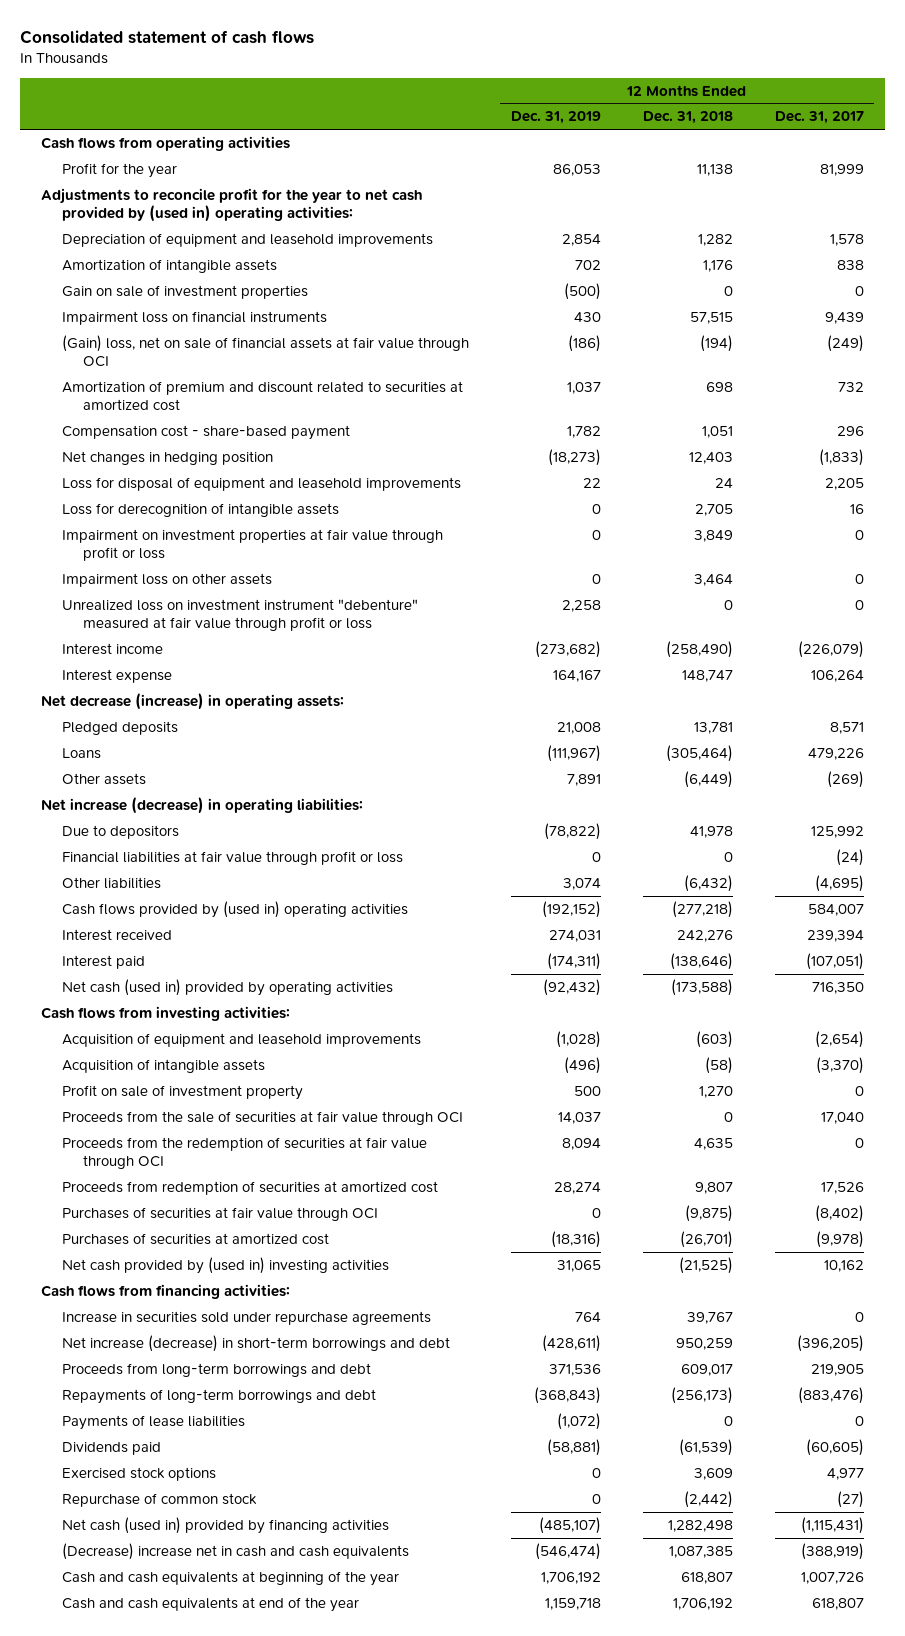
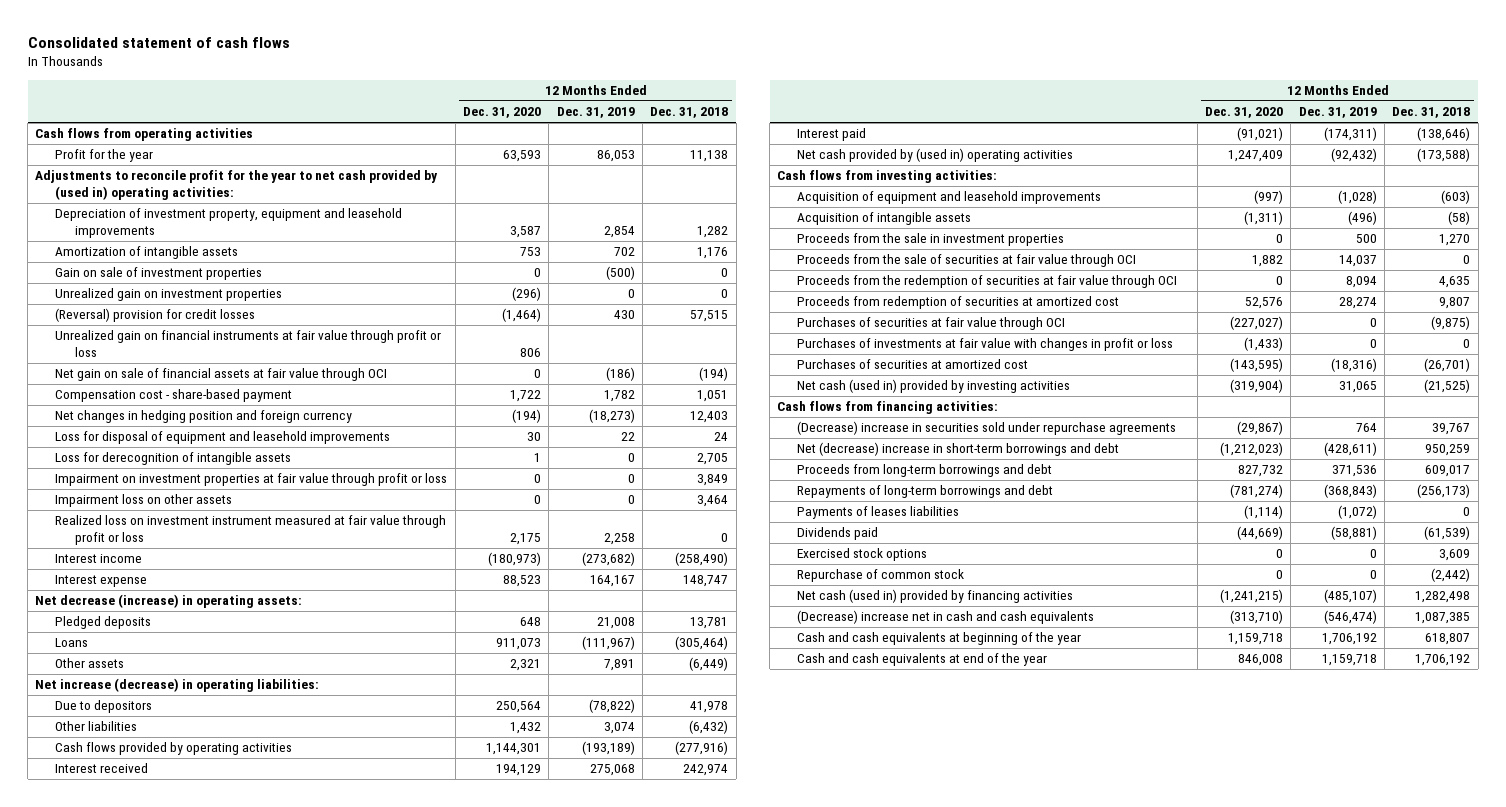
[774,111,864,125] Dec. 31, 2017 -> none
none -> [463,107,542,119] Dec. 31, 2020
[61,232,433,247] Depreciation of equipment and leasehold improvements -> [55,208,403,239] Depreciation of investment property, equipment and leasehold improvements
[61,380,463,412] Amortization of premium and discount related to securities at amortized cost -> none
none -> [55,288,283,302] Unrealized gain on investment properties
[61,310,327,325] Impairment loss on financial instruments -> [55,308,256,323] (Reversal) provision for credit losses
none -> [55,330,442,358] Unrealized gain on financial instruments at fair value through profit or loss
[61,334,469,368] (Gain) loss, net on sale of financial assets at fair value through OCI -> [55,368,388,382] Net gain on sale of financial assets at fair value through OCI
[61,450,273,465] Net changes in hedging position -> [55,410,353,424] Net changes in hedging position and foreign currency
[61,598,418,632] Unrealized loss on investment instrument "debenture" measured at fair value through profit or loss -> [55,515,447,546] Realized loss on investment instrument measured at fair value through profit or loss
[61,850,403,865] Financial liabilities at fair value through profit or loss -> none
[61,900,408,918] Cash flows provided by (used in) operating activities -> [55,742,293,756] Cash flows provided by operating activities
[541,900,601,918] (192,152) -> [581,741,635,756] (193,189)
[671,900,733,918] (277,218) -> [675,741,729,756] (277,916)
[548,929,601,942] 274,031 -> [589,764,635,777] 275,068
[676,929,733,942] 242,276 -> [683,764,729,777] 242,974
[61,978,393,996] Net cash (used in) provided by operating activities -> [797,148,1074,163] Net cash provided by (used in) operating activities
[61,1084,303,1100] Profit on sale of investment property -> [797,233,1065,247] Proceeds from the sale in investment properties
none -> [797,338,1174,352] Purchases of investments at fair value with changes in profit or loss
[61,1256,389,1274] Net cash provided by (used in) investing activities -> [797,379,1071,394] Net cash (used in) provided by investing activities
[61,1310,431,1325] Increase in securities sold under repurchase agreements -> [797,421,1177,436] (Decrease) increase in securities sold under repurchase agreements
[61,1334,450,1352] Net increase (decrease) in short-term borrowings and debt -> [797,442,1120,457] Net (decrease) increase in short-term borrowings and debt
[61,1414,245,1430] Payments of lease liabilities -> [797,506,960,520] Payments of leases liabilities

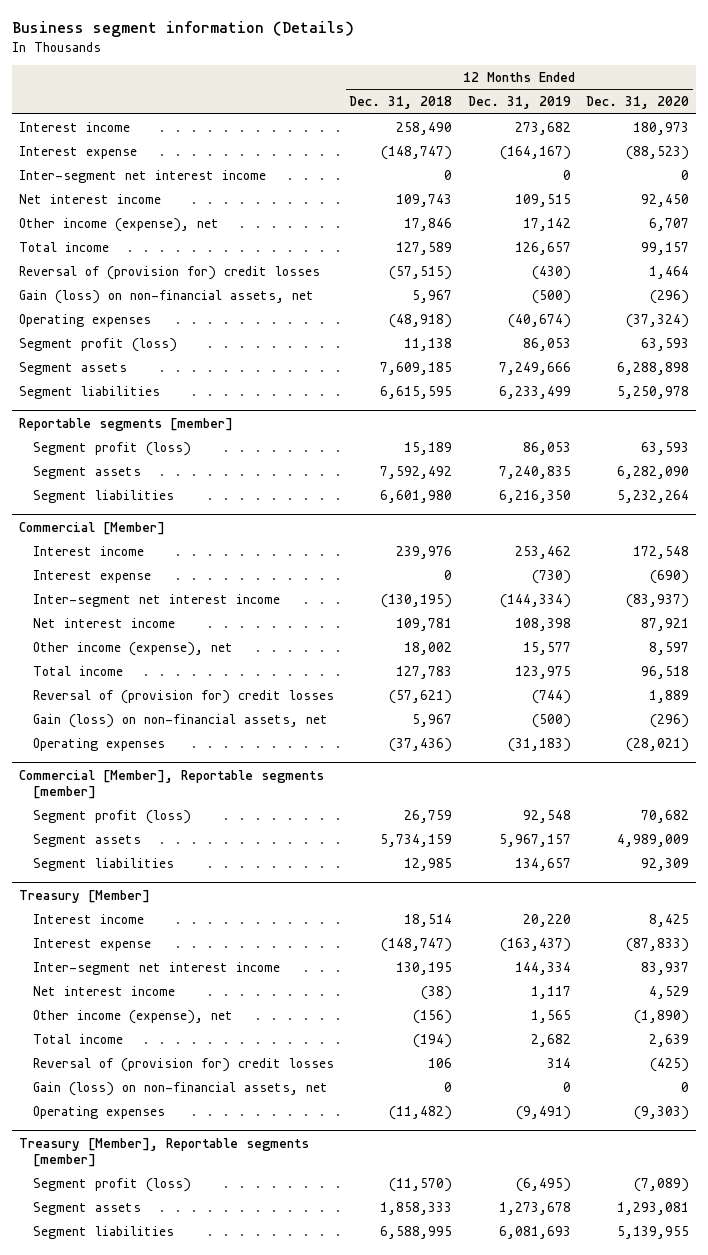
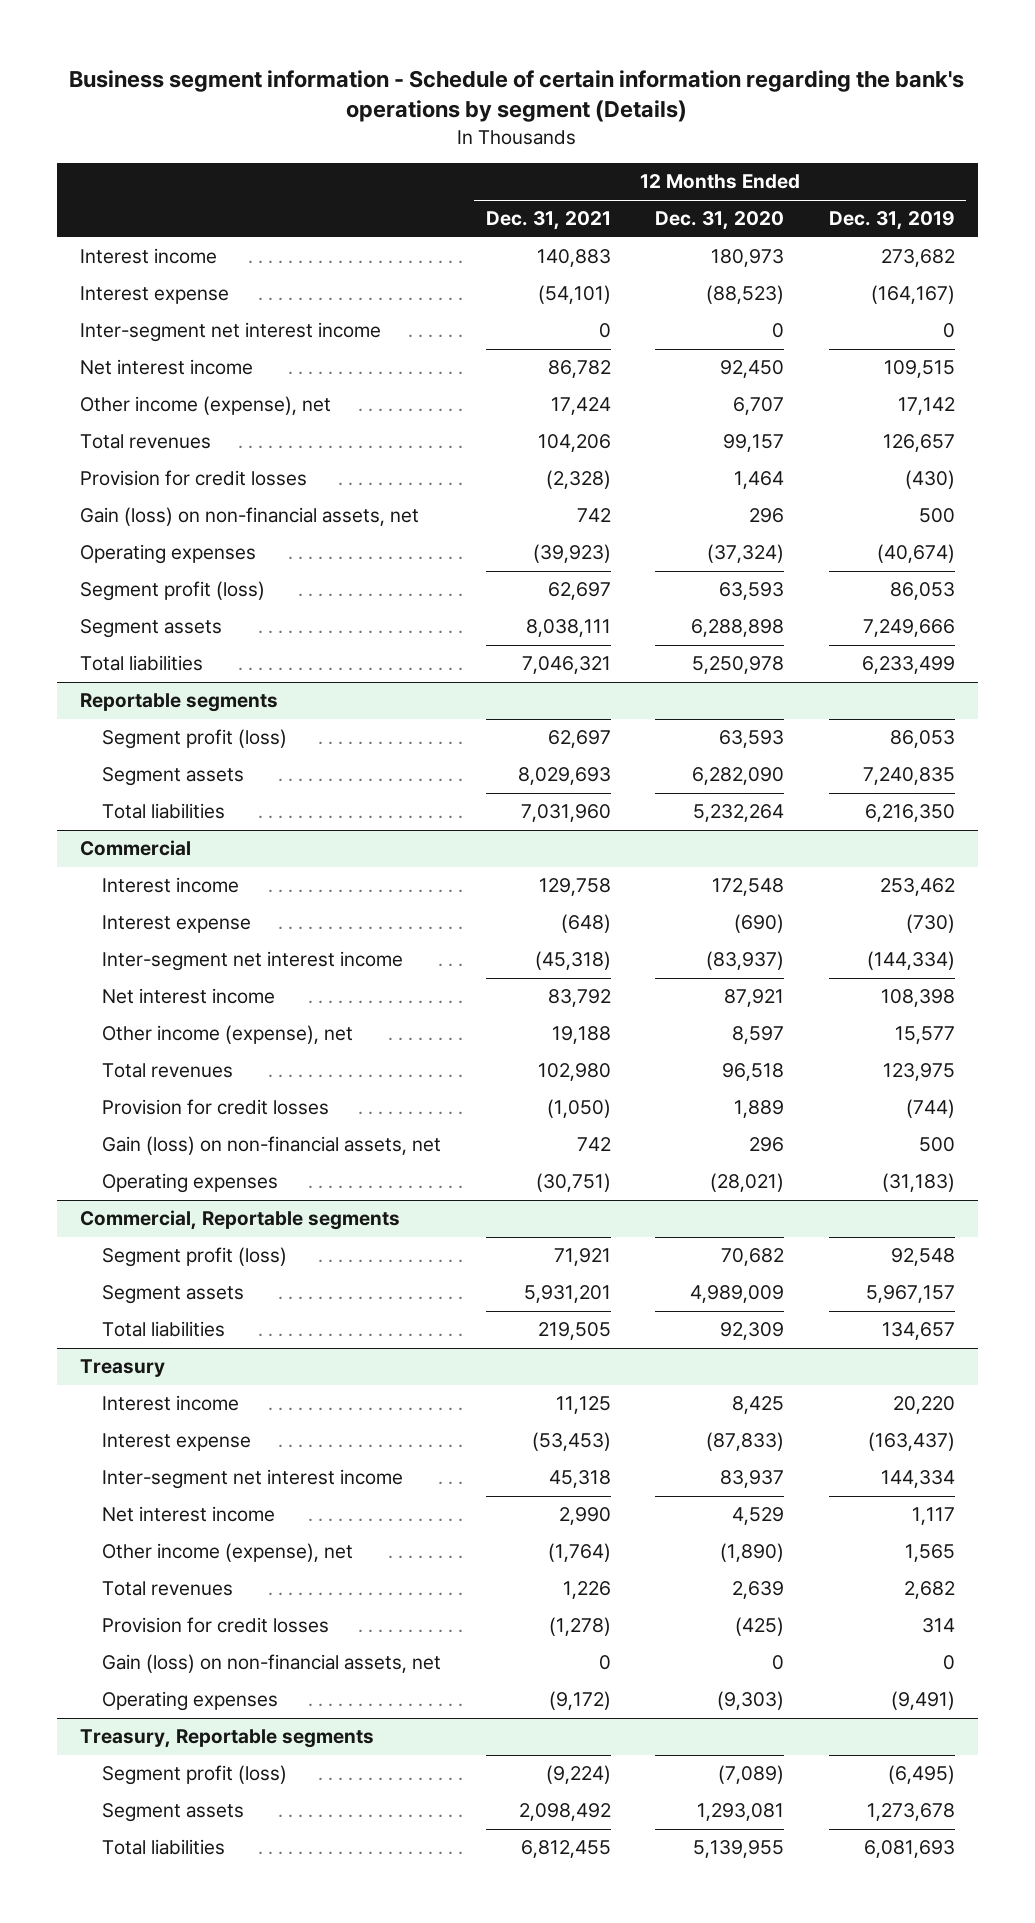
[11,20,354,37] Business segment information (Details) -> [69,70,965,123] Business segment information - Schedule of certain information regarding the bank's operations by segment (Details)
[349,96,453,110] Dec. 31, 2018 -> none
none -> [485,211,611,231] Dec. 31, 2021
[19,241,110,252] Total income -> [79,434,211,450] Total revenues
[19,265,321,280] Reversal of (provision for) credit losses -> [79,470,307,487] Provision for credit losses
[531,289,571,304] (500) -> [919,508,956,524] 500
[649,289,689,304] (296) -> [749,508,785,524] 296
[19,385,161,399] Segment liabilities -> [79,655,203,672] Total liabilities
[19,417,234,431] Reportable segments [member] -> [79,693,278,713] Reportable segments
[33,489,175,503] Segment liabilities -> [101,803,225,820] Total liabilities
[19,521,166,535] Commercial [Member] -> [79,840,191,857] Commercial
[33,665,124,676] Total income -> [101,1063,233,1079] Total revenues
[33,689,335,704] Reversal of (provision for) credit losses -> [101,1099,329,1116] Provision for credit losses
[531,713,571,728] (500) -> [919,1137,956,1153] 500
[649,713,689,728] (296) -> [749,1137,785,1153] 296
[19,769,325,799] Commercial [Member], Reportable segments [member] -> [79,1210,400,1231] Commercial, Reportable segments
[33,857,175,871] Segment liabilities -> [101,1321,225,1338] Total liabilities
[19,889,151,903] Treasury [Member] -> [79,1359,165,1378] Treasury
[33,1033,124,1044] Total income -> [101,1581,233,1597] Total revenues
[33,1057,335,1072] Reversal of (provision for) credit losses -> [101,1617,329,1634] Provision for credit losses
[19,1137,310,1167] Treasury [Member], Reportable segments [member] -> [79,1729,374,1749] Treasury, Reportable segments
[33,1225,175,1239] Segment liabilities -> [101,1839,225,1856] Total liabilities

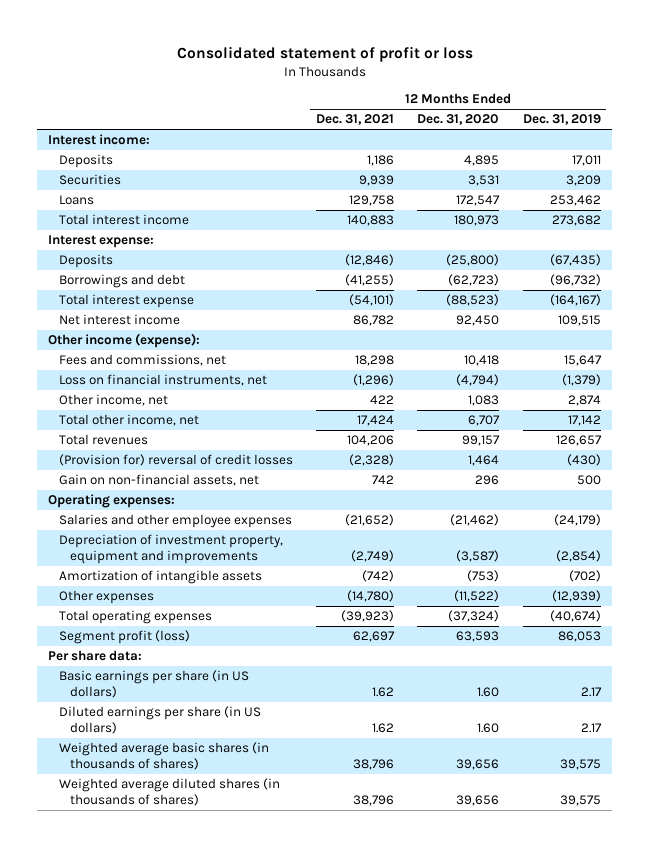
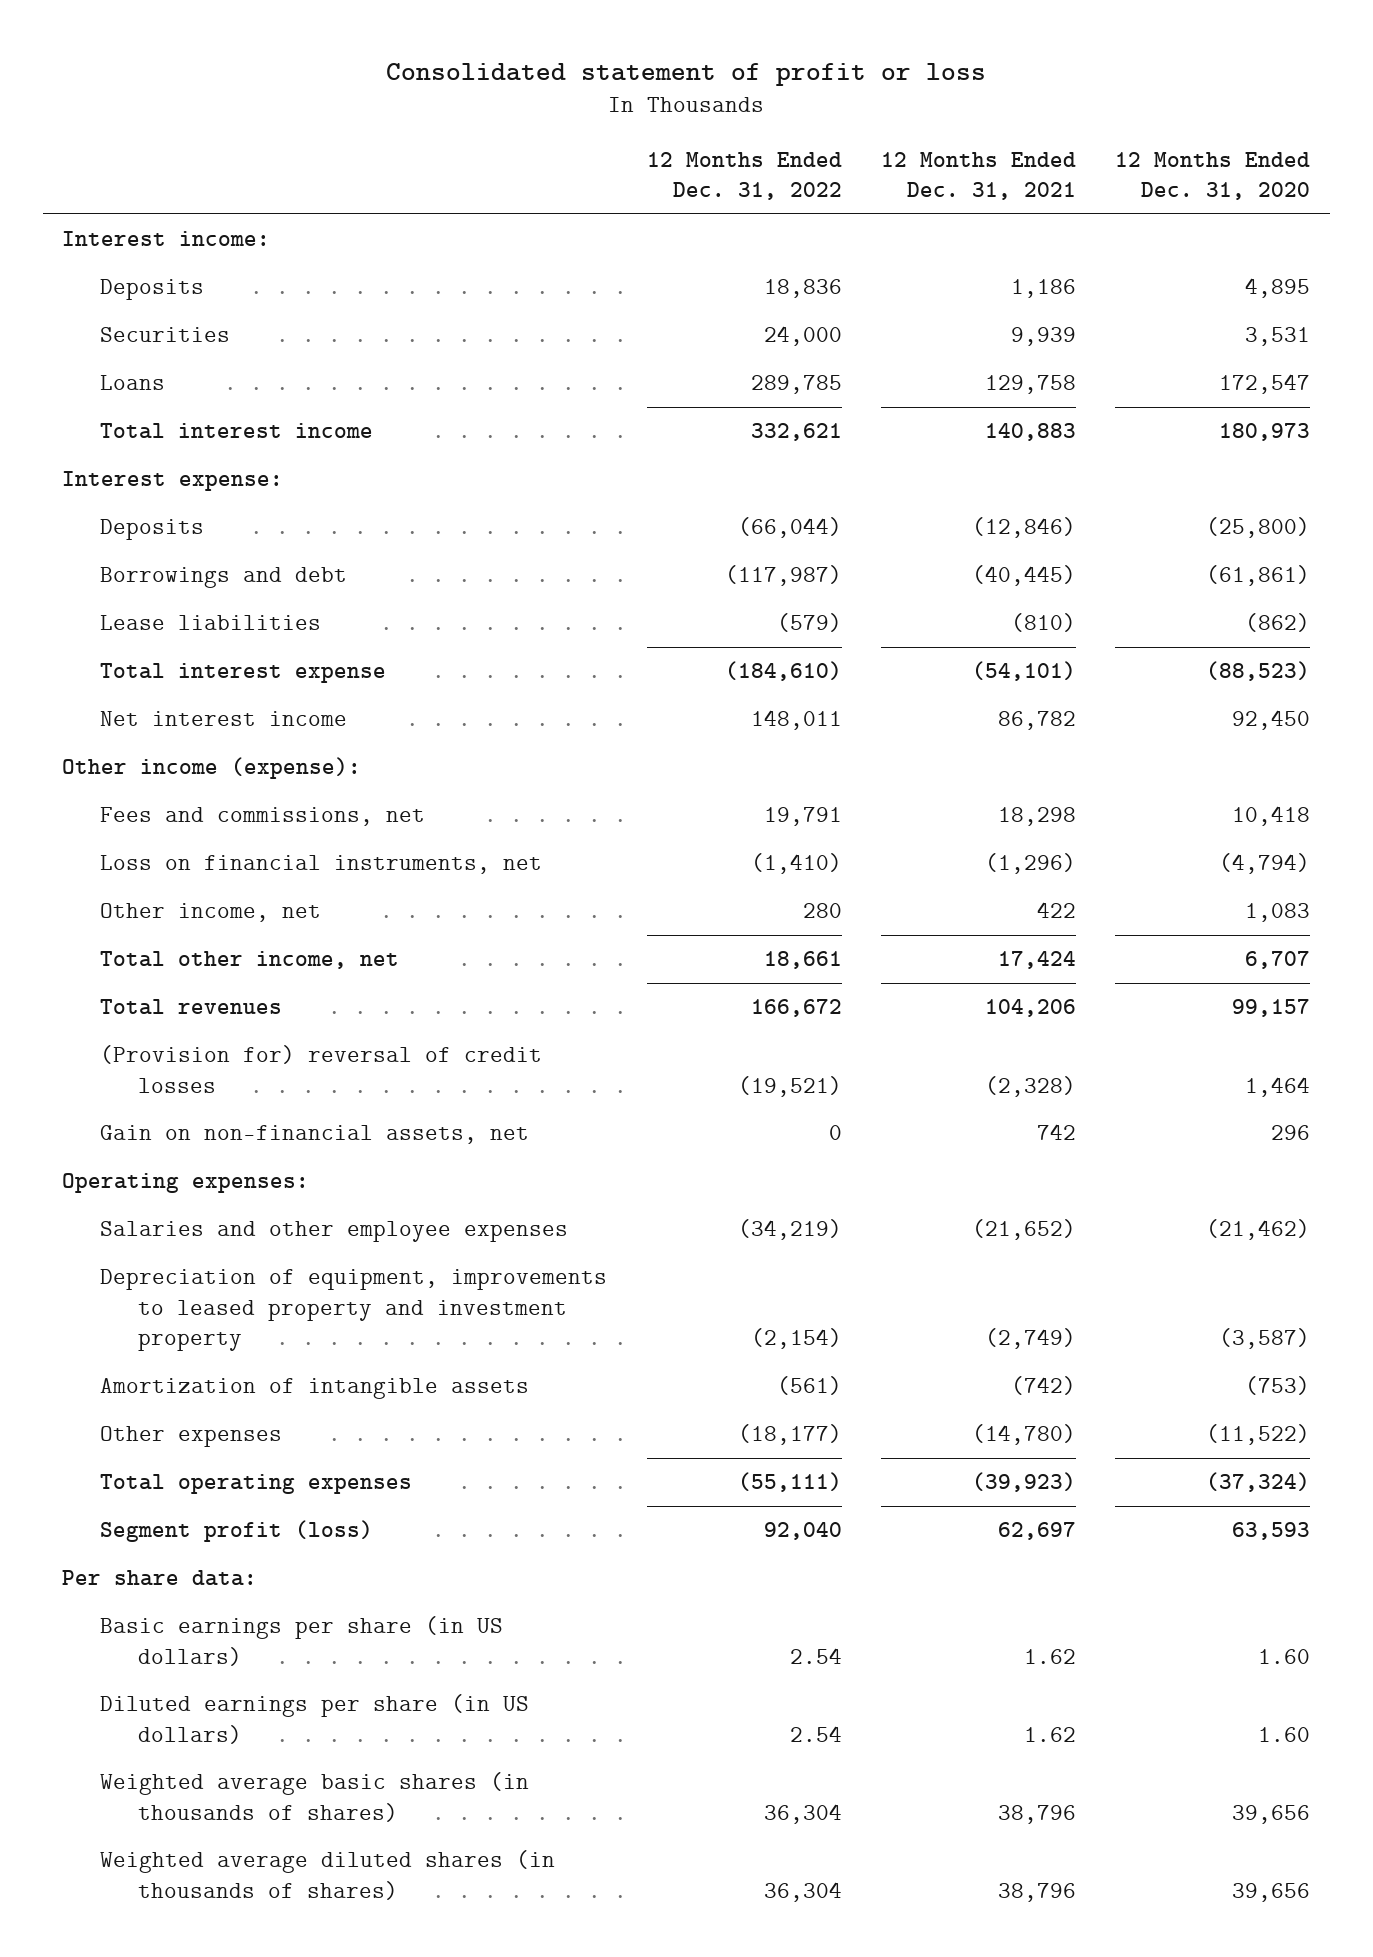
[522,114,601,126] Dec. 31, 2019 -> none
none -> [646,151,842,201] 12 Months Ended Dec. 31, 2022
[345,274,395,287] (41,255) -> [972,565,1077,587] (40,445)
[448,274,500,287] (62,723) -> [1206,565,1311,587] (61,861)
none -> [100,615,322,631] Lease liabilities
[58,534,283,564] Depreciation of investment property, equipment and improvements -> [100,1269,608,1352] Depreciation of equipment, improvements to leased property and investment property

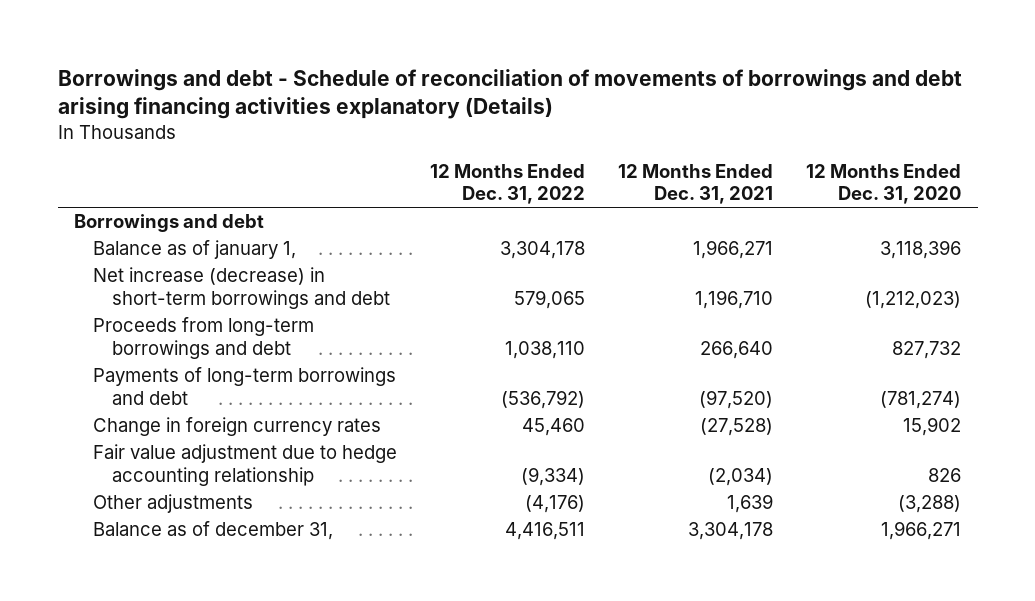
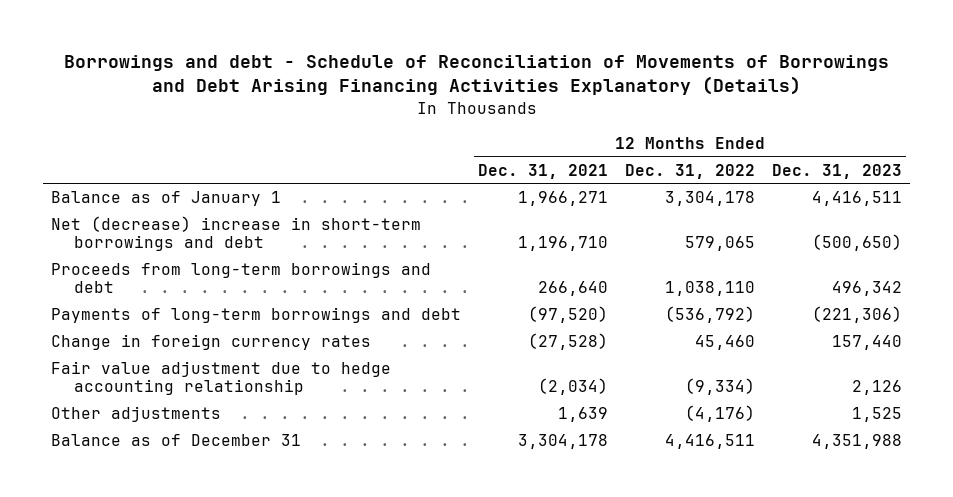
[57,69,962,120] Borrowings and debt - Schedule of reconciliation of movements of borrowings and debt arising financing activities explanatory (Details) -> [63,54,889,96] Borrowings and debt - Schedule of Reconciliation of Movements of Borrowings and Debt Arising Financing Activities Explanatory (Details)
[806,163,962,205] 12 Months Ended Dec. 31, 2020 -> none
none -> [771,163,902,179] Dec. 31, 2023
[74,214,265,233] Borrowings and debt -> none
[92,240,296,260] Balance as of january 1, -> [51,191,282,207] Balance as of January 1
[92,267,390,309] Net increase (decrease) in short-term borrowings and debt -> [51,216,422,252] Net (decrease) increase in short-term borrowings and debt
[92,521,333,541] Balance as of december 31, -> [51,434,302,447] Balance as of December 31

